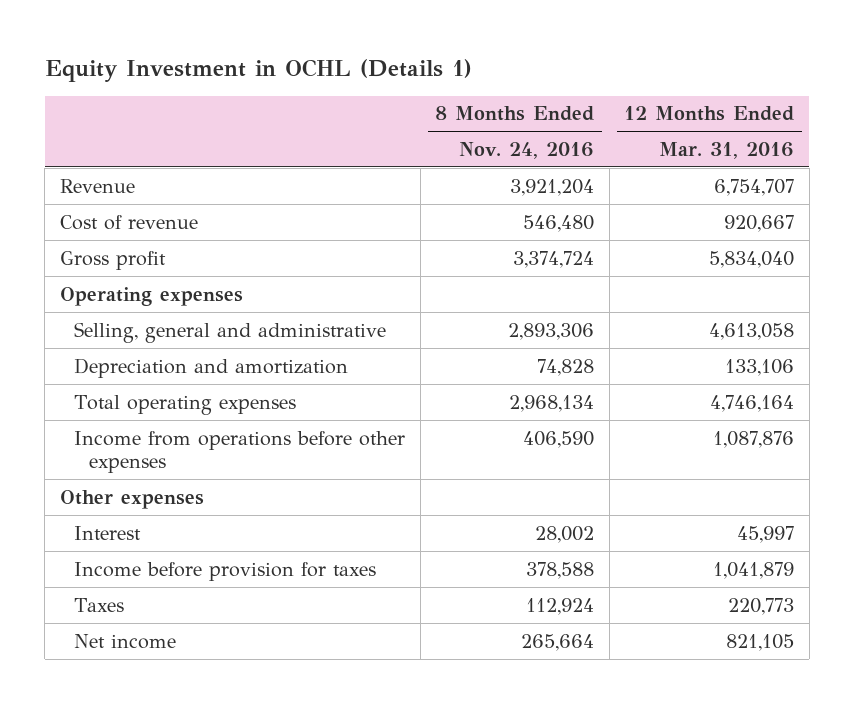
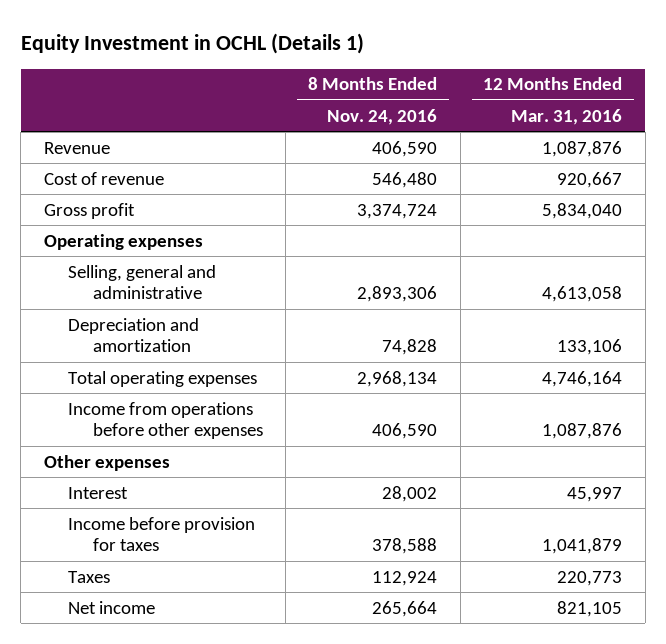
[510,178,595,196] 3,921,204 -> [372,140,438,157] 406,590
[714,178,795,196] 6,754,707 -> [542,140,623,157] 1,087,876

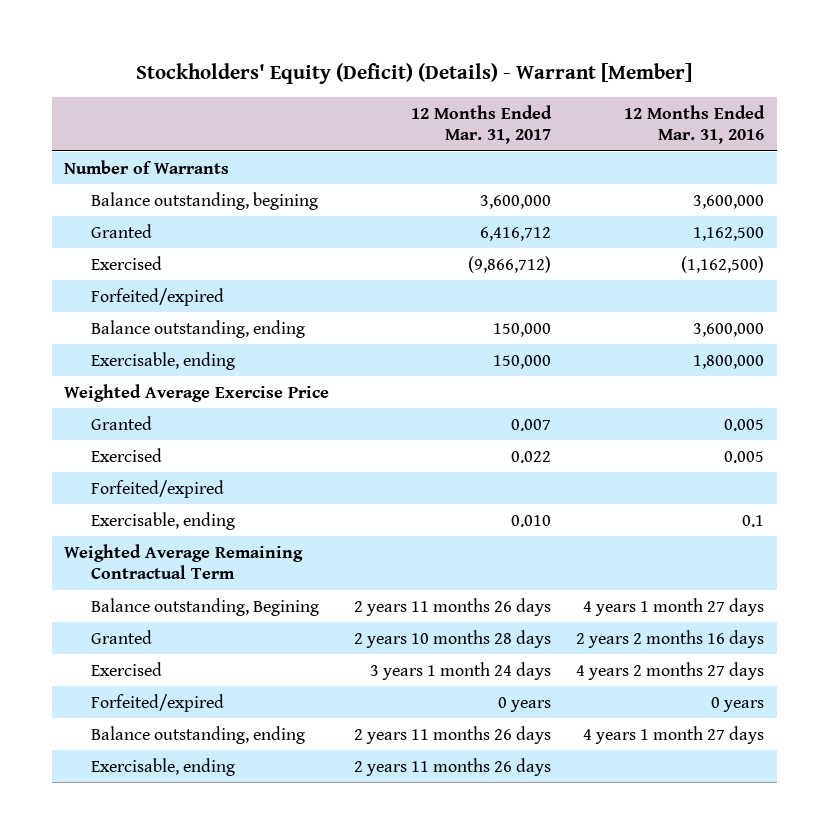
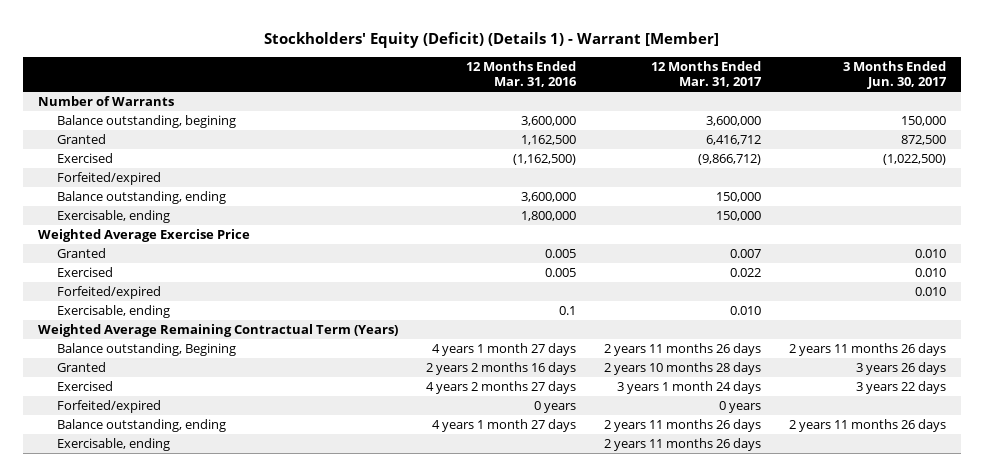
[136,63,693,85] Stockholders' Equity (Deficit) (Details) - Warrant [Member] -> [263,31,719,48] Stockholders' Equity (Deficit) (Details 1) - Warrant [Member]
none -> [843,60,948,90] 3 Months Ended Jun. 30, 2017
[64,543,304,579] Weighted Average Remaining Contractual Term -> [37,324,398,338] Weighted Average Remaining Contractual Term (Years)

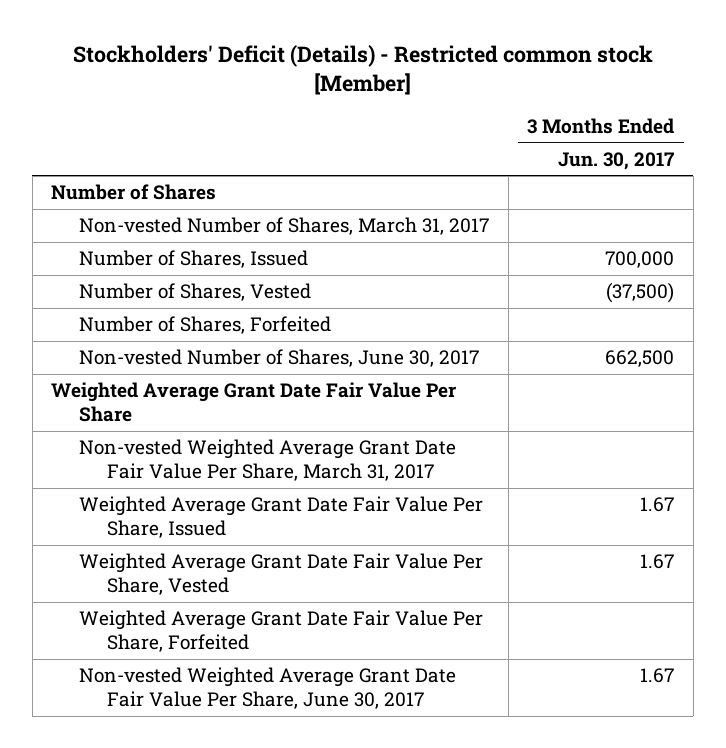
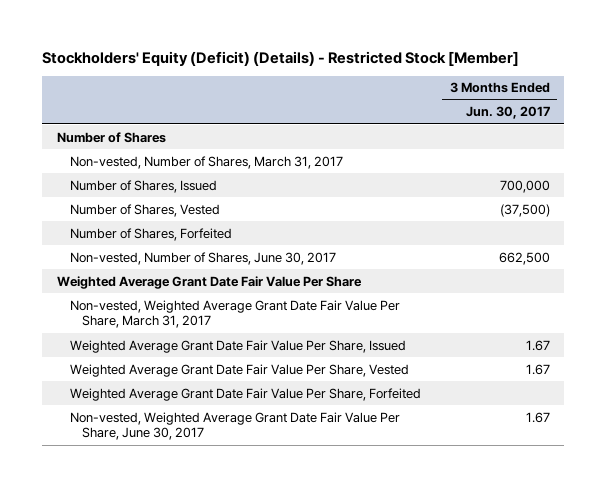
[72,44,653,95] Stockholders' Deficit (Details) - Restricted common stock [Member] -> [42,50,520,66] Stockholders' Equity (Deficit) (Details) - Restricted Stock [Member]
[79,217,490,236] Non-vested Number of Shares, March 31, 2017 -> [69,155,343,169] Non-vested, Number of Shares, March 31, 2017
[79,349,480,368] Non-vested Number of Shares, June 30, 2017 -> [69,251,336,265] Non-vested, Number of Shares, June 30, 2017
[79,439,457,482] Non-vested Weighted Average Grant Date Fair Value Per Share, March 31, 2017 -> [69,299,400,329] Non-vested, Weighted Average Grant Date Fair Value Per Share, March 31, 2017
[79,667,457,710] Non-vested Weighted Average Grant Date Fair Value Per Share, June 30, 2017 -> [69,411,400,441] Non-vested, Weighted Average Grant Date Fair Value Per Share, June 30, 2017

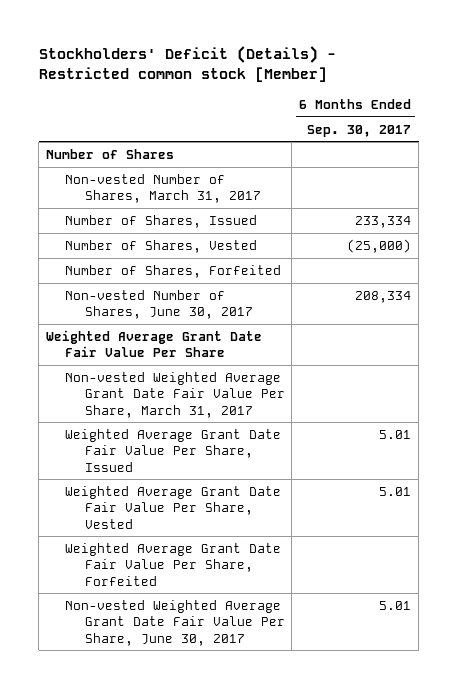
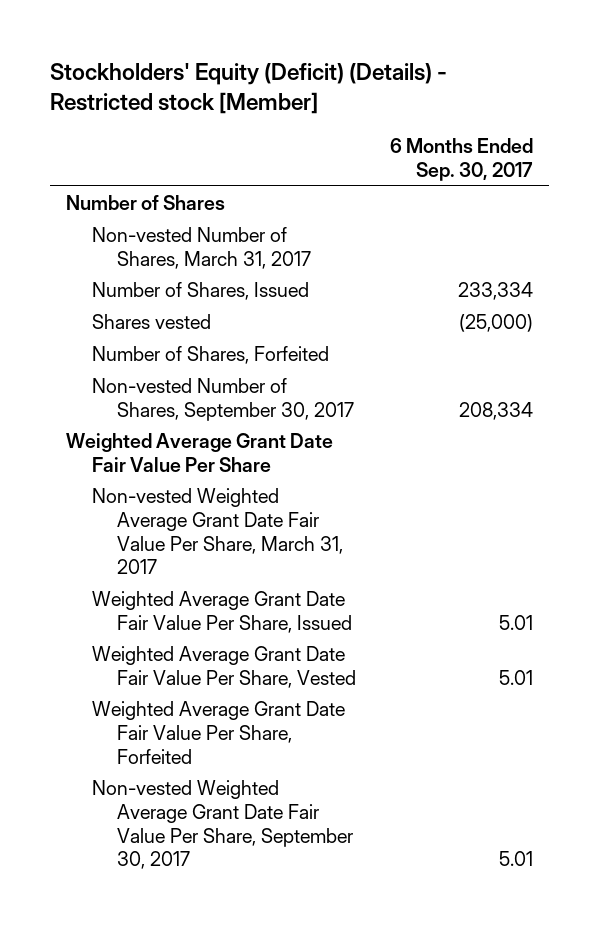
[38,45,336,82] Stockholders' Deficit (Details) - Restricted common stock [Member] -> [49,63,447,115] Stockholders' Equity (Deficit) (Details) - Restricted stock [Member]
[65,239,258,253] Number of Shares, Vested -> [91,313,211,329] Shares vested
[65,289,253,320] Non-vested Number of Shares, June 30, 2017 -> [91,377,355,421] Non-vested Number of Shares, September 30, 2017
[65,599,285,646] Non-vested Weighted Average Grant Date Fair Value Per Share, June 30, 2017 -> [91,779,354,870] Non-vested Weighted Average Grant Date Fair Value Per Share, September 30, 2017

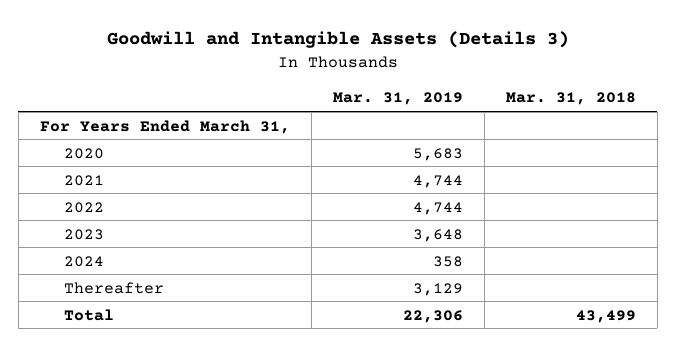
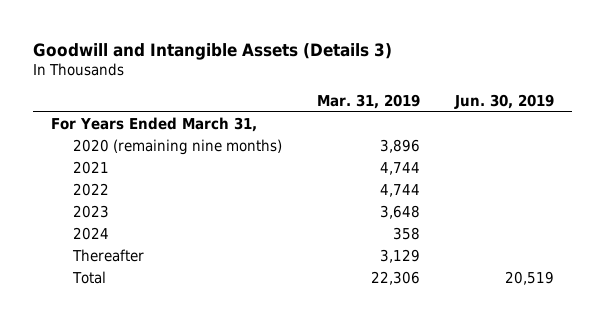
[505,92,636,106] Mar. 31, 2018 -> none
none -> [454,93,555,109] Jun. 30, 2019
[63,147,104,159] 2020 -> [72,139,282,156] 2020 (remaining nine months)
[412,147,463,161] 5,683 -> [380,139,421,154] 3,896

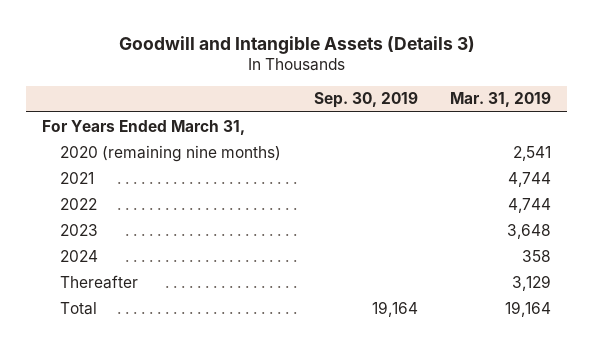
[454,93,555,109] Jun. 30, 2019 -> none
none -> [313,92,418,109] Sep. 30, 2019
[380,139,421,154] 3,896 -> [512,145,551,161] 2,541
[371,271,421,286] 22,306 -> [504,300,551,317] 19,164

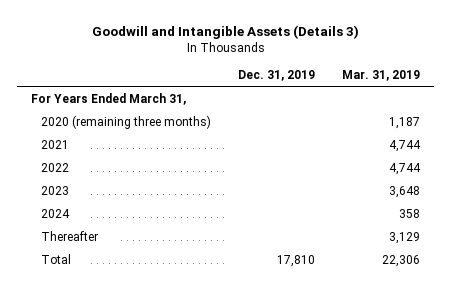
[313,92,418,109] Sep. 30, 2019 -> none
none -> [238,70,316,82] Dec. 31, 2019
[60,144,282,162] 2020 (remaining nine months) -> [41,114,212,129] 2020 (remaining three months)
[512,145,551,161] 2,541 -> [389,116,421,129] 1,187
[504,300,551,317] 19,164 -> [382,254,421,267] 22,306

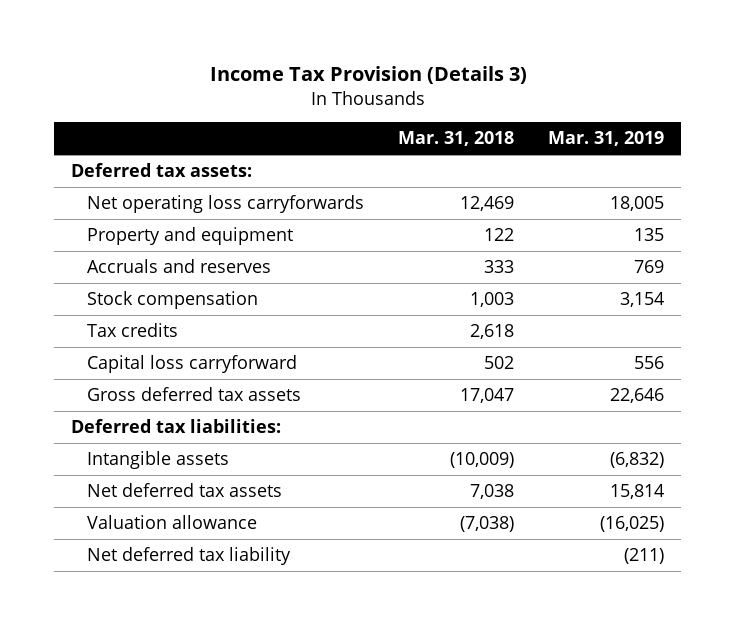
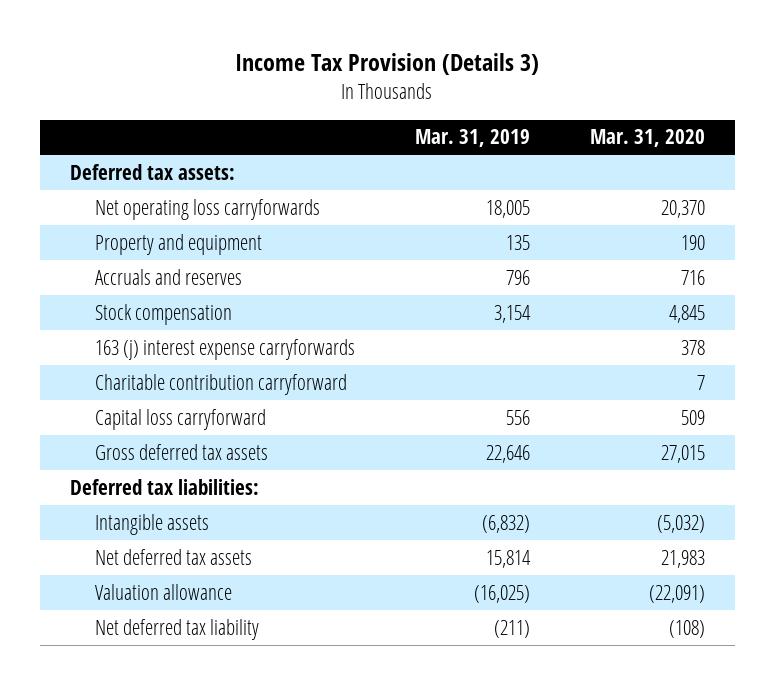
[397,131,514,147] Mar. 31, 2018 -> none
none -> [589,129,705,148] Mar. 31, 2020
[634,260,665,274] 769 -> [505,269,530,285] 796
[86,323,178,338] Tax credits -> none
none -> [94,338,355,360] 163 (j) interest expense carryforwards
none -> [94,373,347,395] Charitable contribution carryforward

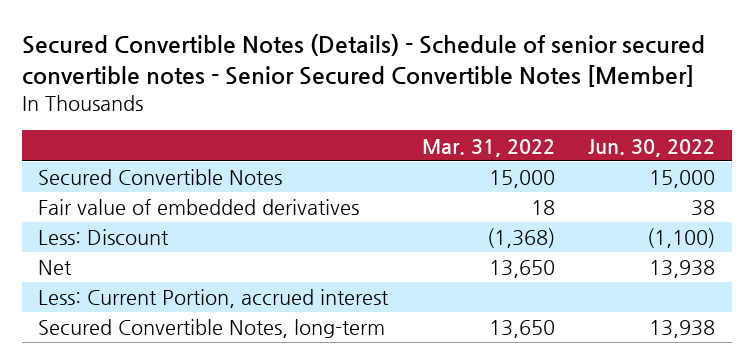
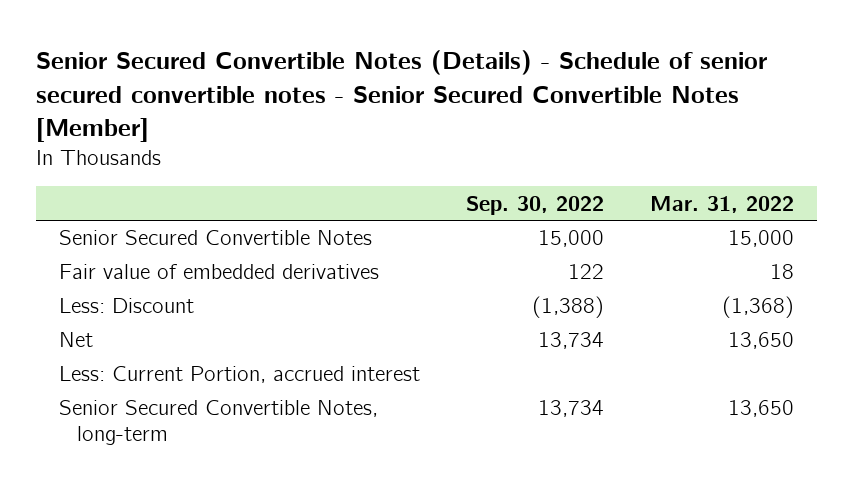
[21,34,705,88] Secured Convertible Notes (Details) - Schedule of senior secured convertible notes - Senior Secured Convertible Notes [Member] -> [35,50,767,142] Senior Secured Convertible Notes (Details) - Schedule of senior secured convertible notes - Senior Secured Convertible Notes [Member]
[588,138,716,157] Jun. 30, 2022 -> none
none -> [465,195,604,215] Sep. 30, 2022
[38,169,283,186] Secured Convertible Notes -> [58,230,372,246] Senior Secured Convertible Notes
[38,319,386,339] Secured Convertible Notes, long-term -> [58,400,378,445] Senior Secured Convertible Notes, long-term

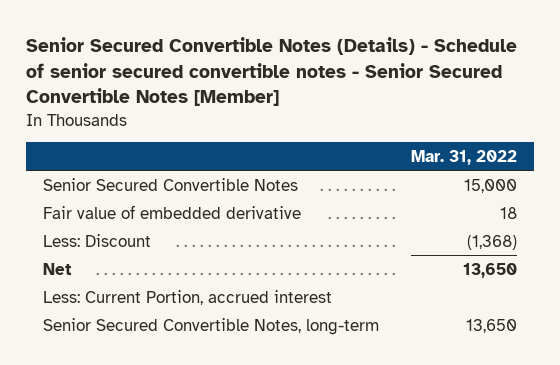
[465,195,604,215] Sep. 30, 2022 -> none
[58,264,379,280] Fair value of embedded derivatives -> [42,204,301,219] Fair value of embedded derivative

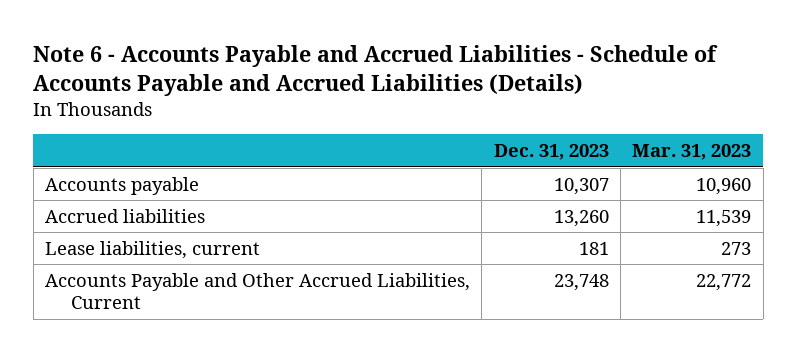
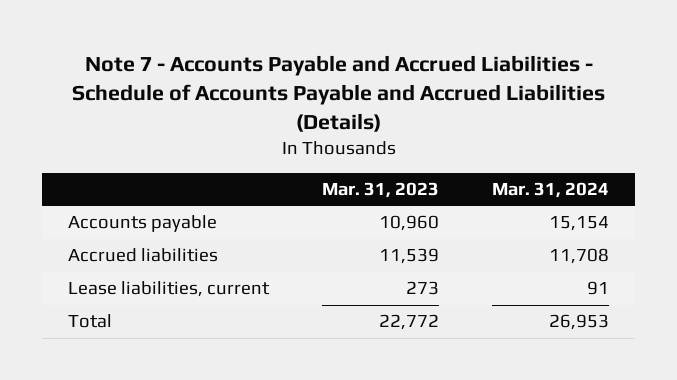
[33,45,719,96] Note 6 - Accounts Payable and Accrued Liabilities - Schedule of Accounts Payable and Accrued Liabilities (Details) -> [71,55,605,132] Note 7 - Accounts Payable and Accrued Liabilities - Schedule of Accounts Payable and Accrued Liabilities (Details)
[493,144,609,161] Dec. 31, 2023 -> none
none -> [491,181,609,198] Mar. 31, 2024
[45,272,471,310] Accounts Payable and Other Accrued Liabilities, Current -> [68,314,113,329] Total

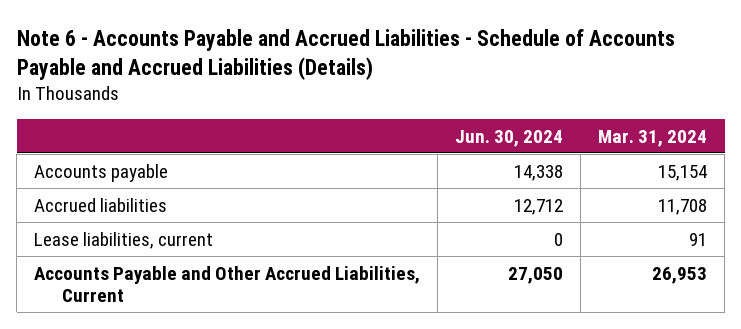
[71,55,605,132] Note 7 - Accounts Payable and Accrued Liabilities - Schedule of Accounts Payable and Accrued Liabilities (Details) -> [16,28,675,80] Note 6 - Accounts Payable and Accrued Liabilities - Schedule of Accounts Payable and Accrued Liabilities (Details)
[322,181,440,198] Mar. 31, 2023 -> none
none -> [455,129,564,147] Jun. 30, 2024
[68,314,113,329] Total -> [34,265,421,303] Accounts Payable and Other Accrued Liabilities, Current

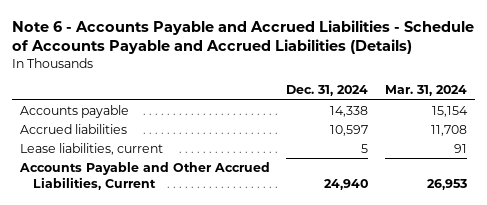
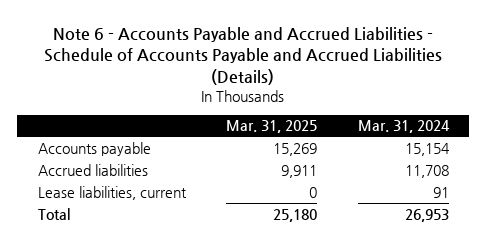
[286,85,369,97] Dec. 31, 2024 -> none
none -> [226,120,318,134] Mar. 31, 2025
[19,162,271,190] Accounts Payable and Other Accrued Liabilities, Current -> [37,207,70,220] Total

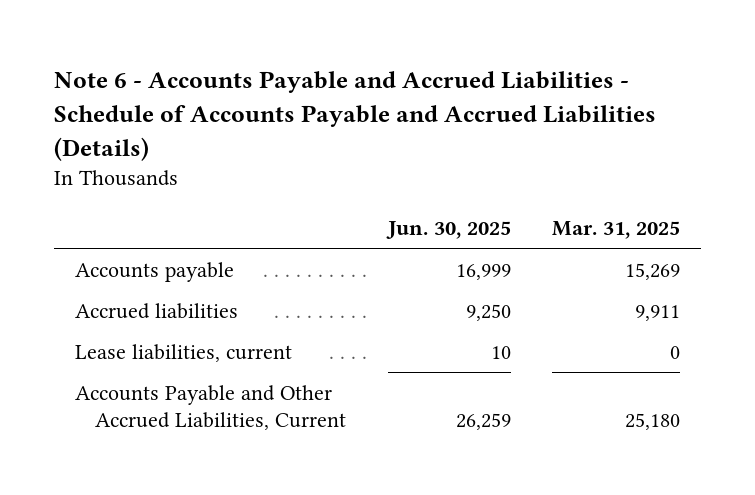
[357,120,450,134] Mar. 31, 2024 -> none
none -> [385,220,511,239] Jun. 30, 2025
[37,207,70,220] Total -> [74,384,346,431] Accounts Payable and Other Accrued Liabilities, Current

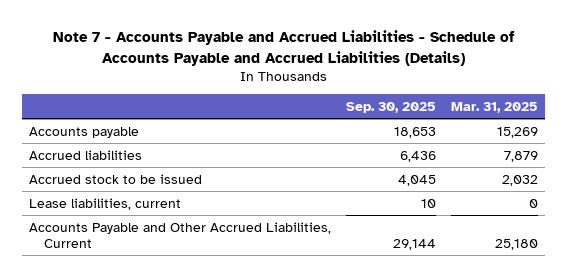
[54,71,657,161] Note 6 - Accounts Payable and Accrued Liabilities - Schedule of Accounts Payable and Accrued Liabilities (Details) -> [52,30,515,67] Note 7 - Accounts Payable and Accrued Liabilities - Schedule of Accounts Payable and Accrued Liabilities (Details)
[385,220,511,239] Jun. 30, 2025 -> none
none -> [346,101,437,113] Sep. 30, 2025
[635,304,681,321] 9,911 -> [503,150,538,162] 7,879
none -> [29,173,203,184] Accrued stock to be issued

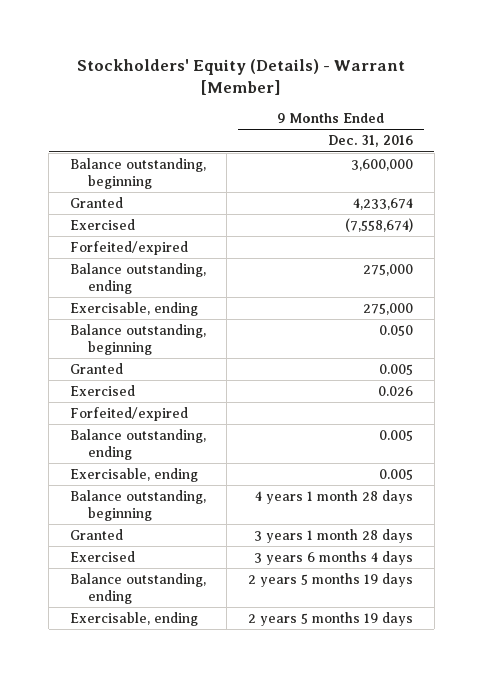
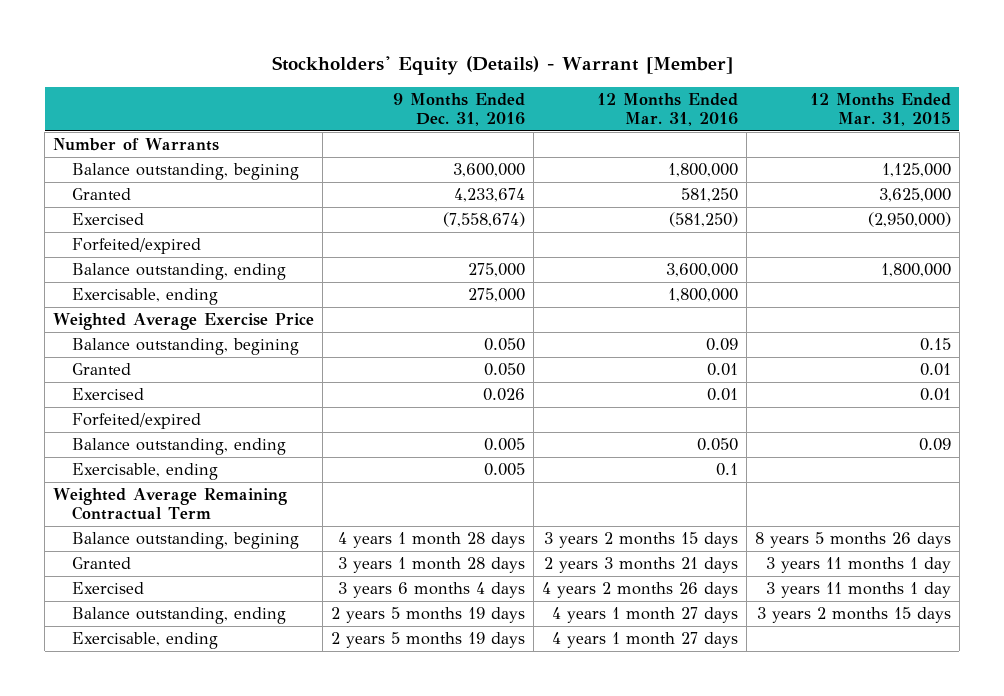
none -> [596,92,738,126] 12 Months Ended Mar. 31, 2016
none -> [809,92,951,126] 12 Months Ended Mar. 31, 2015
none -> [53,138,220,152] Number of Warrants
[69,158,206,189] Balance outstanding, beginning -> [72,163,300,181] Balance outstanding, begining
none -> [53,313,315,331] Weighted Average Exercise Price
[69,324,206,355] Balance outstanding, beginning -> [72,338,300,356] Balance outstanding, begining
[379,364,414,376] 0.005 -> [484,363,526,377] 0.050
none -> [53,488,288,521] Weighted Average Remaining Contractual Term
[69,490,206,521] Balance outstanding, beginning -> [72,532,300,550] Balance outstanding, begining

